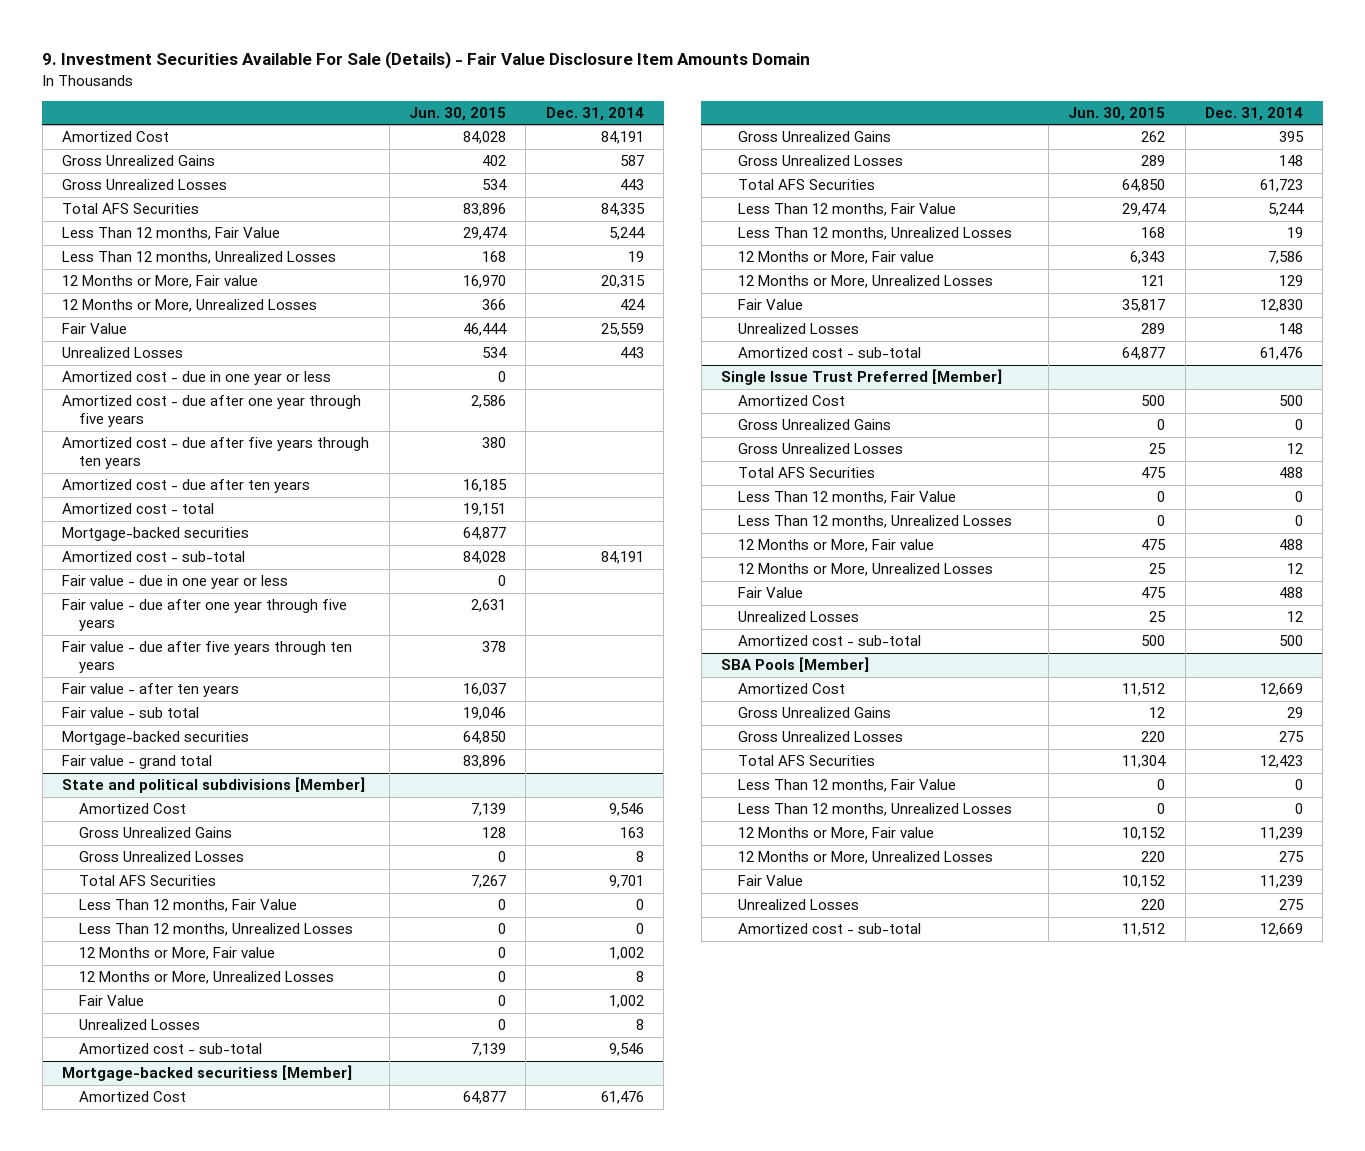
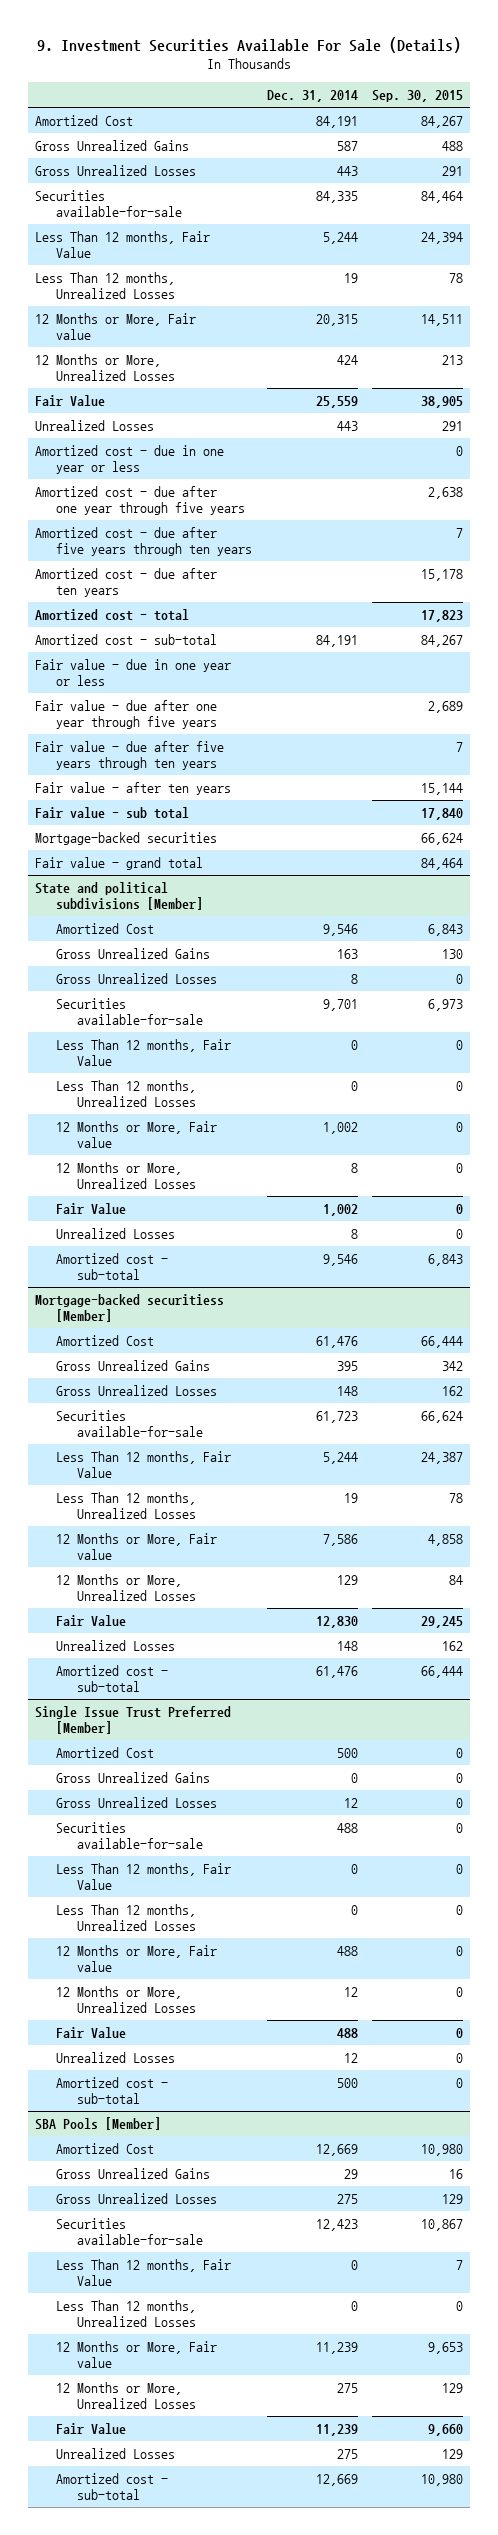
[42,51,811,70] 9. Investment Securities Available For Sale (Details) - Fair Value Disclosure Item Amounts Domain -> [37,36,462,53] 9. Investment Securities Available For Sale (Details)
[409,106,507,121] Jun. 30, 2015 -> none
none -> [371,89,463,102] Sep. 30, 2015
[62,203,200,215] Total AFS Securities -> [35,189,183,218] Securities available-for-sale
[62,527,250,542] Mortgage-backed securities -> none
[78,875,216,887] Total AFS Securities -> [56,997,204,1026] Securities available-for-sale
[737,179,875,191] Total AFS Securities -> [56,1409,204,1438] Securities available-for-sale
[737,467,875,479] Total AFS Securities -> [56,1821,204,1850] Securities available-for-sale
[737,755,875,767] Total AFS Securities -> [56,2217,204,2246] Securities available-for-sale

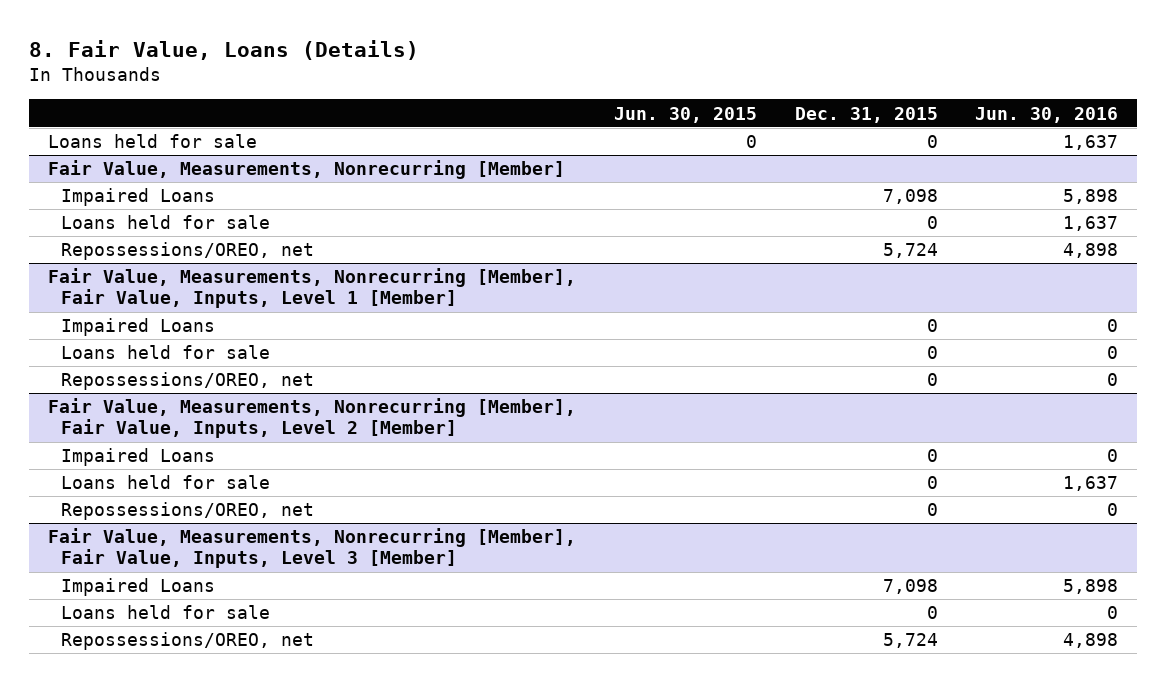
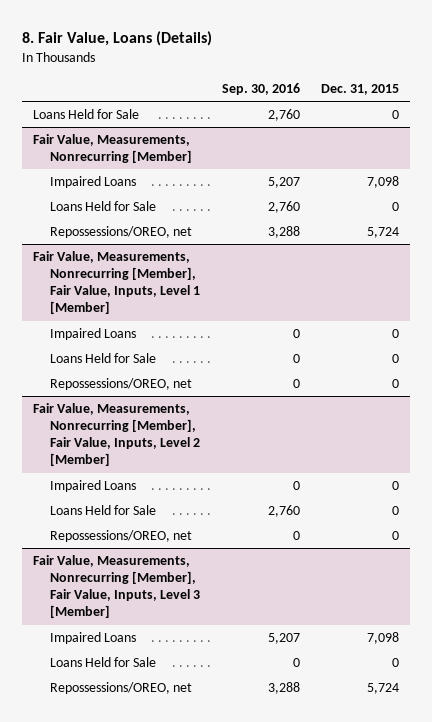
[613,106,757,123] Jun. 30, 2015 -> none
[975,106,1119,123] Jun. 30, 2016 -> none
none -> [221,83,300,96] Sep. 30, 2016
[47,134,257,149] Loans held for sale -> [32,109,139,120] Loans Held for Sale
[61,215,271,230] Loans held for sale -> [50,201,157,212] Loans Held for Sale
[61,345,271,360] Loans held for sale -> [50,353,157,364] Loans Held for Sale
[61,475,271,490] Loans held for sale -> [50,505,157,516] Loans Held for Sale
[61,605,271,620] Loans held for sale -> [50,657,157,668] Loans Held for Sale

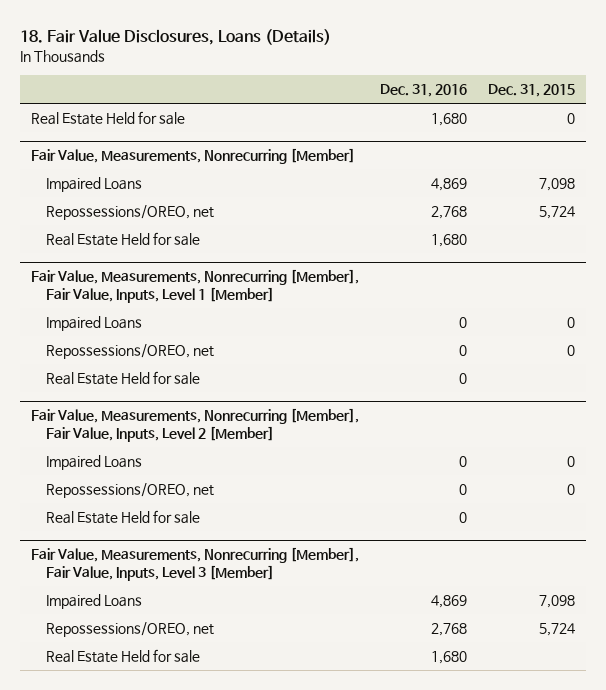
[21,31,212,47] 8. Fair Value, Loans (Details) -> [20,29,332,46] 18. Fair Value Disclosures, Loans (Details)
[221,83,300,96] Sep. 30, 2016 -> none
none -> [380,84,468,98] Dec. 31, 2016
[32,109,139,120] Loans Held for Sale -> [30,111,185,126] Real Estate Held for sale
[50,201,157,212] Loans Held for Sale -> none
none -> [45,232,200,247] Real Estate Held for sale
[50,353,157,364] Loans Held for Sale -> none
none -> [45,371,200,386] Real Estate Held for sale
[50,505,157,516] Loans Held for Sale -> none
none -> [45,510,200,525] Real Estate Held for sale
[50,657,157,668] Loans Held for Sale -> none
none -> [45,649,200,664] Real Estate Held for sale

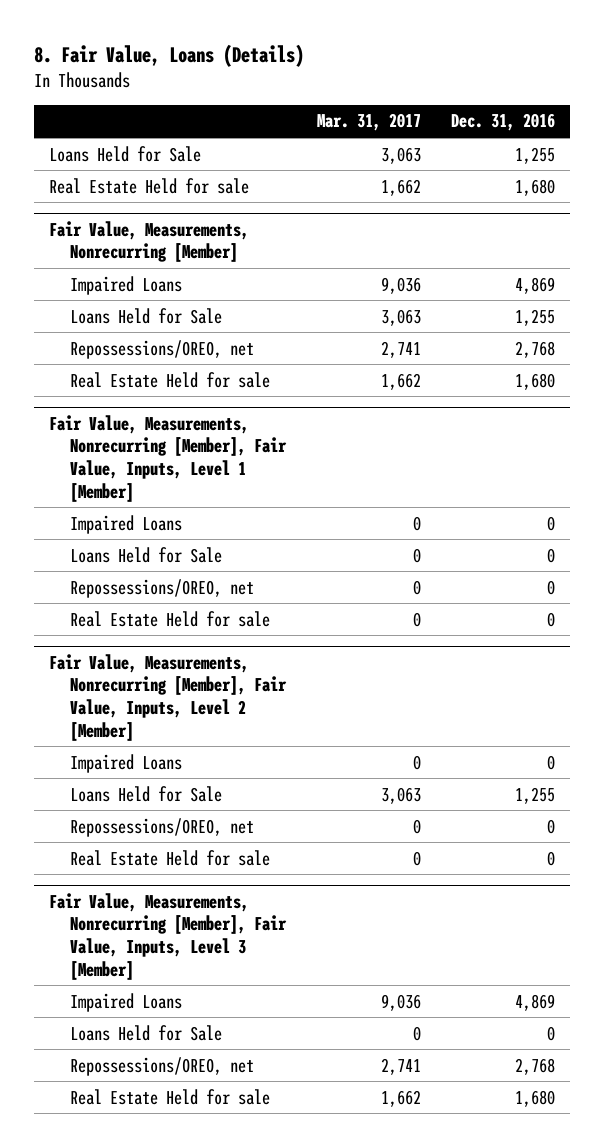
[20,29,332,46] 18. Fair Value Disclosures, Loans (Details) -> [33,43,304,67] 8. Fair Value, Loans (Details)
[488,84,576,98] Dec. 31, 2015 -> none
none -> [316,113,421,132] Mar. 31, 2017
none -> [48,145,201,162] Loans Held for Sale
none -> [69,307,222,324] Loans Held for Sale
none -> [69,546,222,563] Loans Held for Sale
none -> [69,785,222,802] Loans Held for Sale
none -> [69,1024,222,1041] Loans Held for Sale

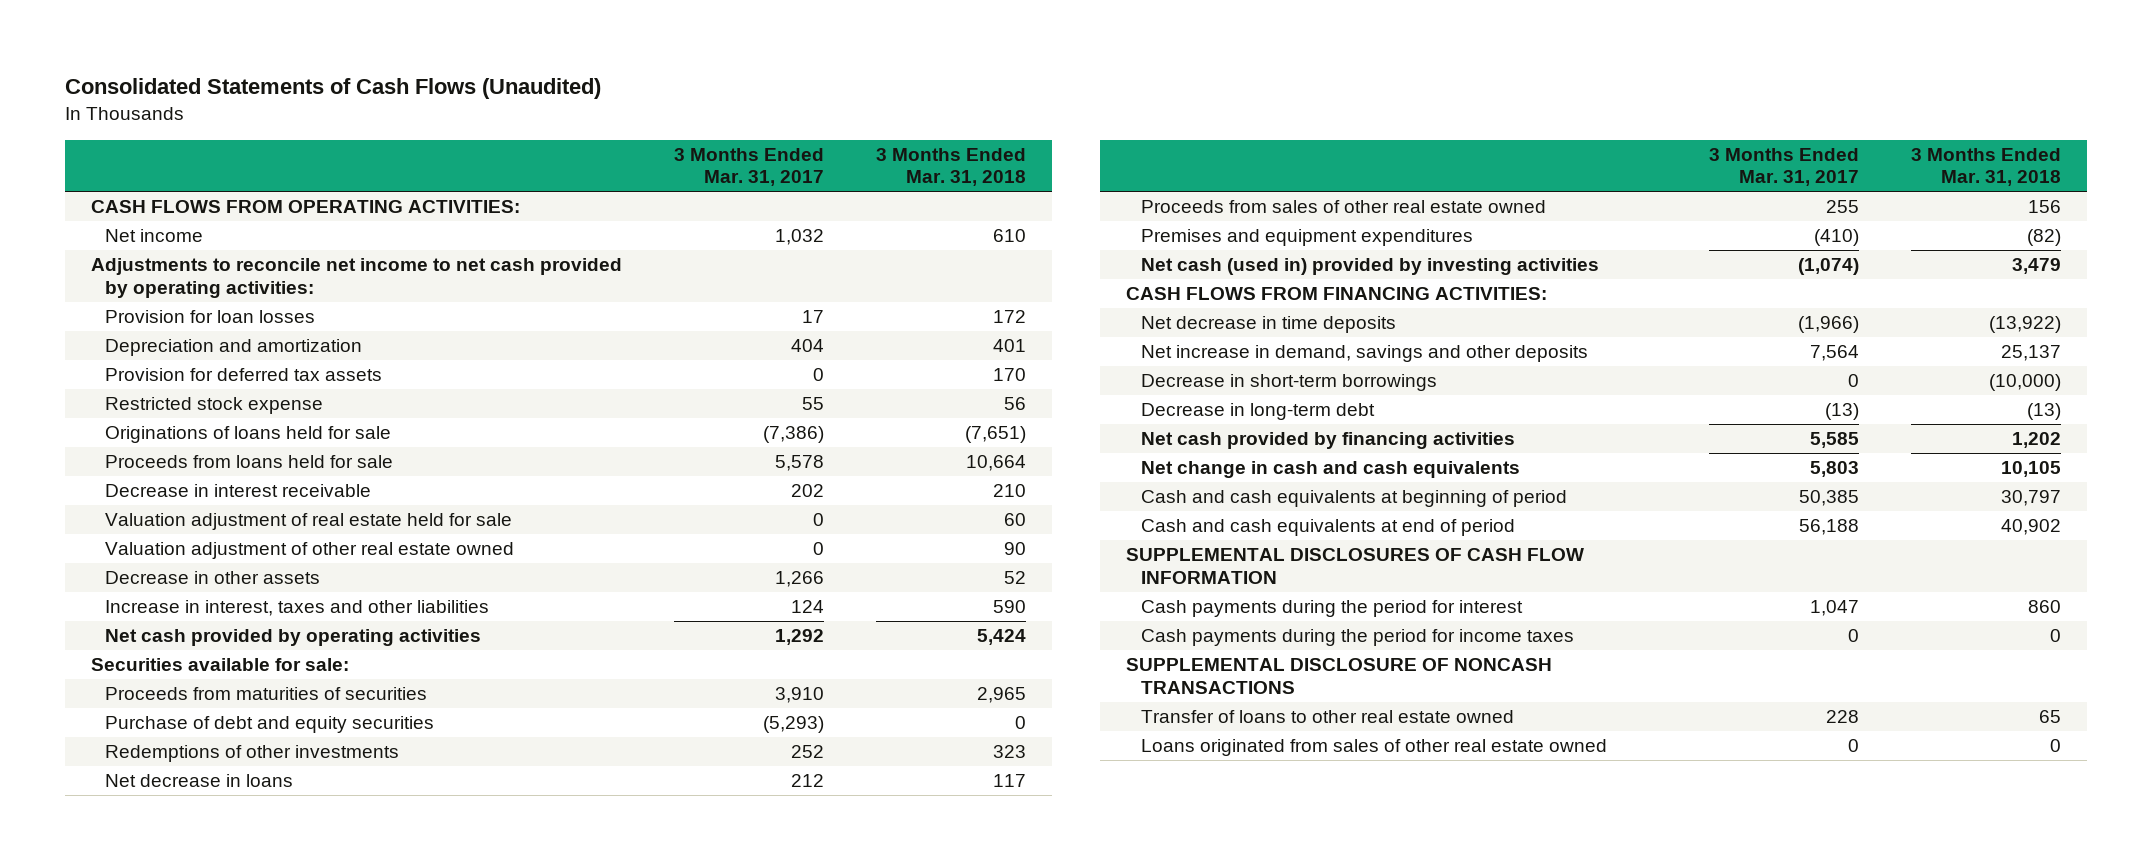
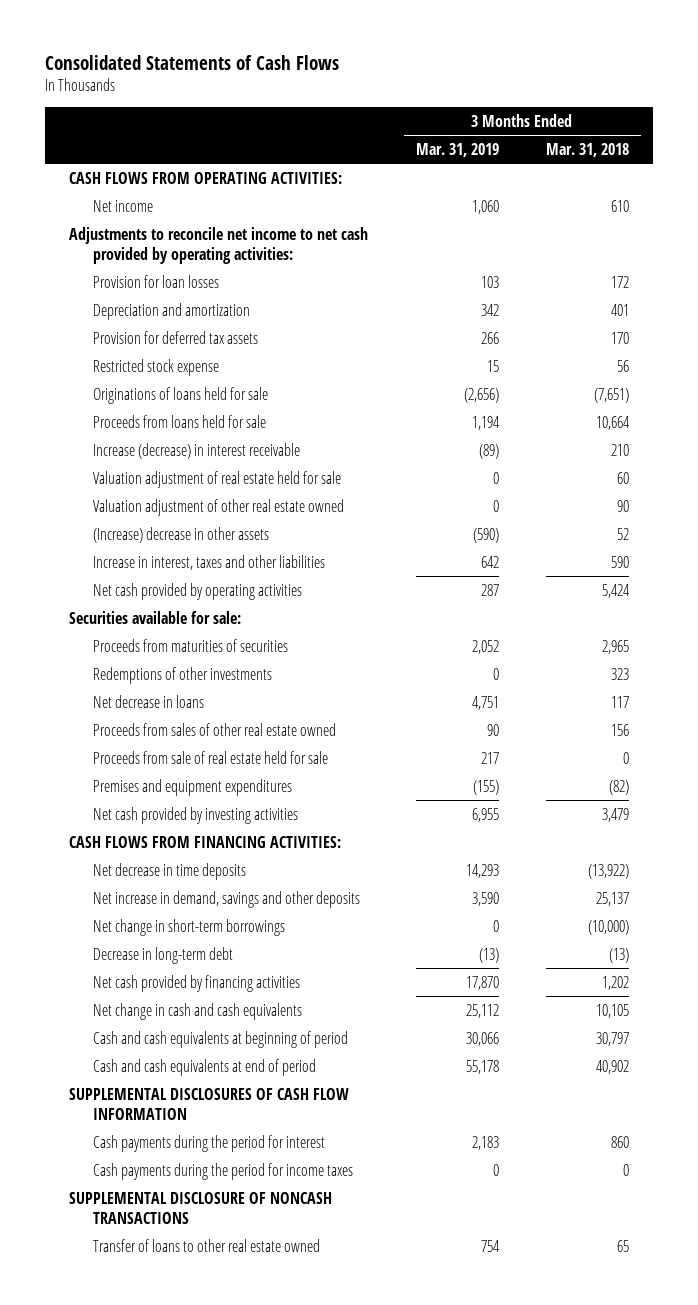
[64,78,601,100] Consolidated Statements of Cash Flows (Unaudited) -> [45,54,340,70] Consolidated Statements of Cash Flows
[673,147,824,187] 3 Months Ended Mar. 31, 2017 -> none
none -> [415,142,499,157] Mar. 31, 2019
[105,484,372,498] Decrease in interest receivable -> [92,442,300,459] Increase (decrease) in interest receivable
[105,571,321,585] Decrease in other assets -> [92,526,269,543] (Increase) decrease in other assets
[105,716,435,734] Purchase of debt and equity securities -> none
none -> [92,750,328,764] Proceeds from sale of real estate held for sale
[1140,258,1599,276] Net cash (used in) provided by investing activities -> [92,806,298,824] Net cash provided by investing activities
[1140,374,1437,392] Decrease in short-term borrowings -> [92,918,285,936] Net change in short-term borrowings
[1140,739,1607,757] Loans originated from sales of other real estate owned -> none

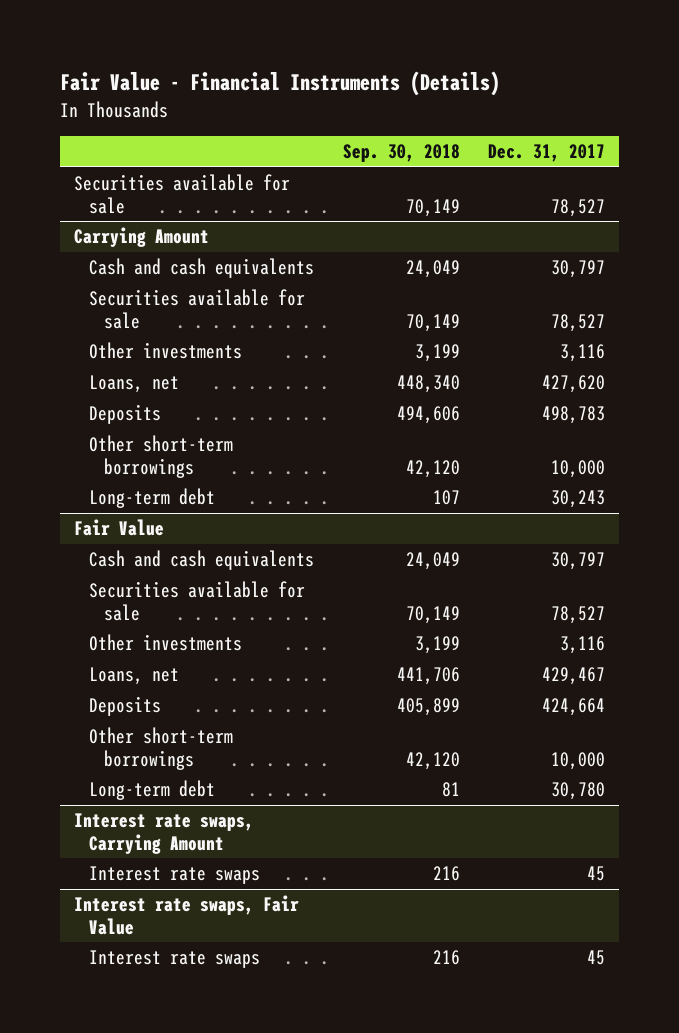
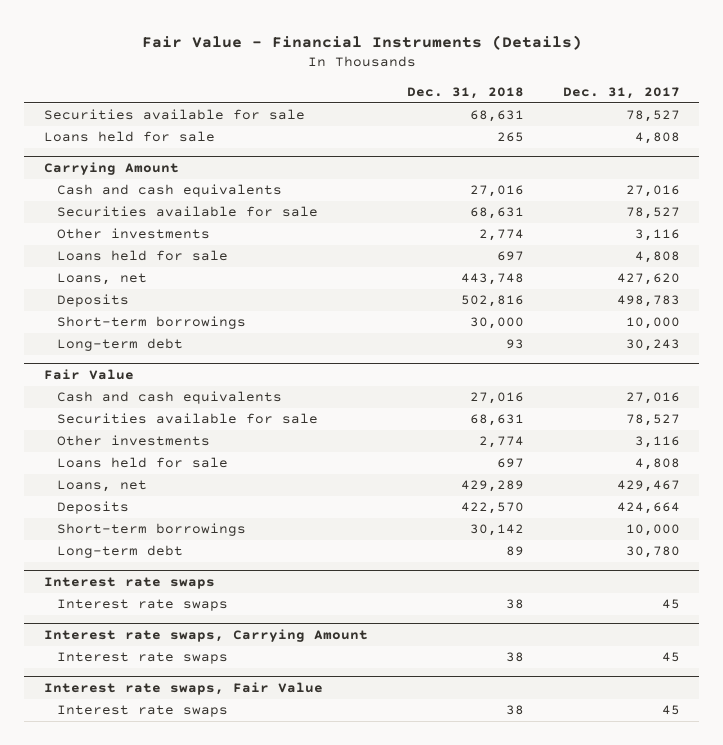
[342,144,460,163] Sep. 30, 2018 -> none
none -> [406,87,524,100] Dec. 31, 2018
none -> [43,131,215,143] Loans held for sale
[551,260,606,279] 30,797 -> [625,185,680,198] 27,016
none -> [57,250,229,262] Loans held for sale
[89,435,234,478] Other short-term borrowings -> [57,316,247,330] Short-term borrowings
[551,552,606,571] 30,797 -> [625,392,680,405] 27,016
none -> [57,457,229,469] Loans held for sale
[89,727,234,770] Other short-term borrowings -> [57,523,247,537] Short-term borrowings
none -> [43,577,215,590] Interest rate swaps
none -> [57,599,229,612] Interest rate swaps

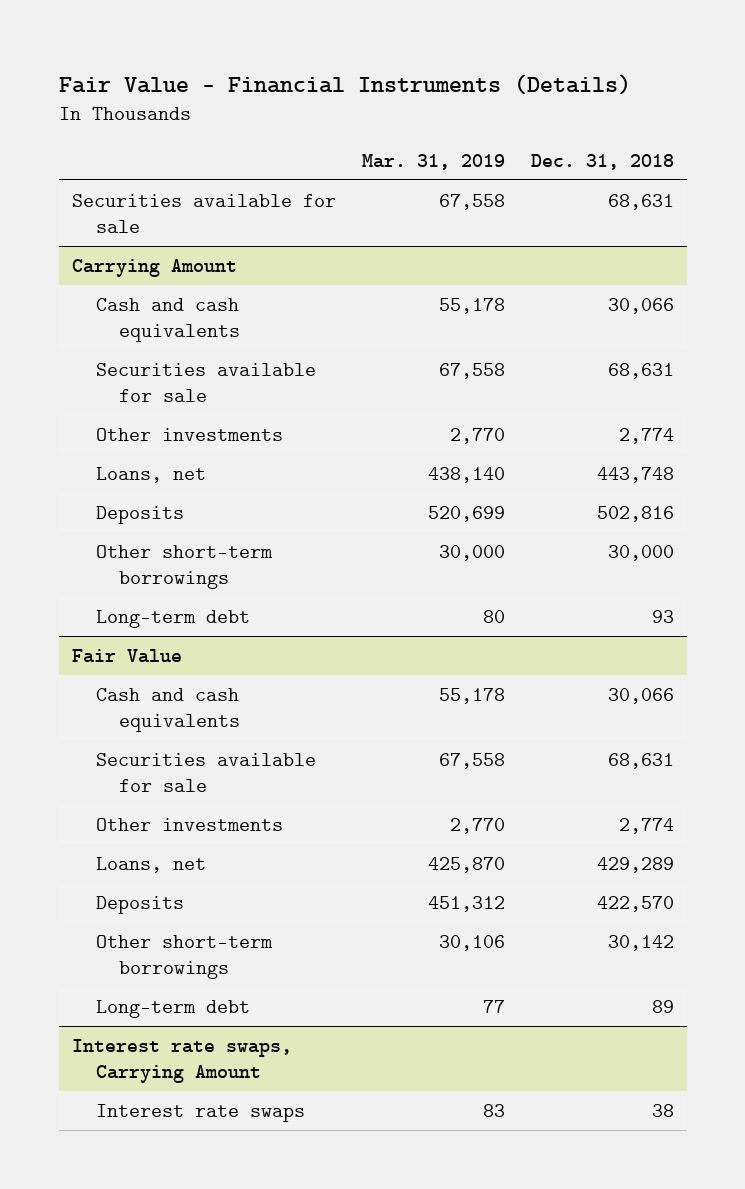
[562,87,680,100] Dec. 31, 2017 -> none
none -> [361,153,505,170] Mar. 31, 2019
[43,131,215,143] Loans held for sale -> none
[469,185,524,198] 27,016 -> [607,297,674,314] 30,066
[57,250,229,262] Loans held for sale -> none
[57,316,247,330] Short-term borrowings -> [95,544,273,590] Other short-term borrowings
[469,392,524,405] 27,016 -> [607,687,674,704] 30,066
[57,457,229,469] Loans held for sale -> none
[57,523,247,537] Short-term borrowings -> [95,934,273,980] Other short-term borrowings
[43,577,215,590] Interest rate swaps -> none
[57,599,229,612] Interest rate swaps -> none
[43,682,323,696] Interest rate swaps, Fair Value -> none
[57,705,229,718] Interest rate swaps -> none

